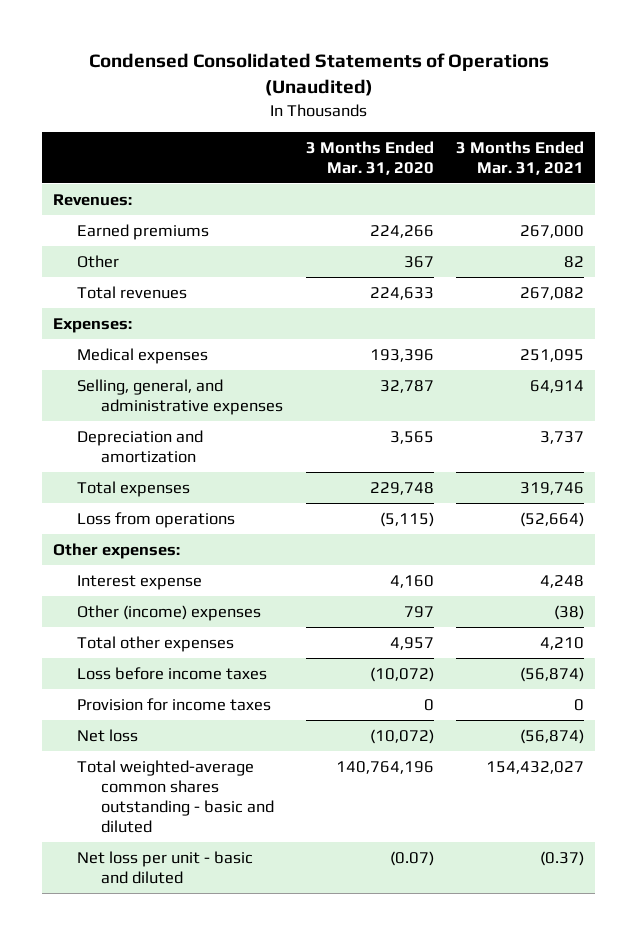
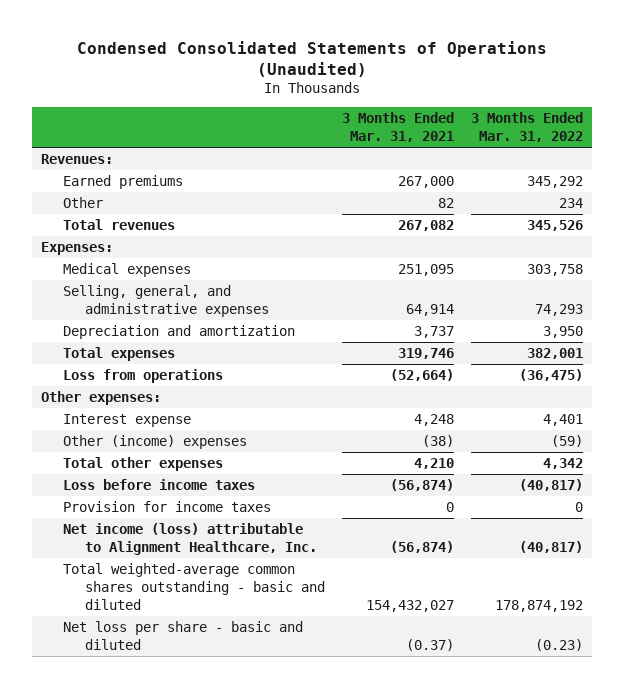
[305,140,434,175] 3 Months Ended Mar. 31, 2020 -> none
none -> [471,112,584,143] 3 Months Ended Mar. 31, 2022
[76,728,138,742] Net loss -> [62,523,317,555] Net income (loss) attributable to Alignment Healthcare, Inc.
[76,850,253,884] Net loss per unit - basic and diluted -> [62,621,303,650] Net loss per share - basic and diluted

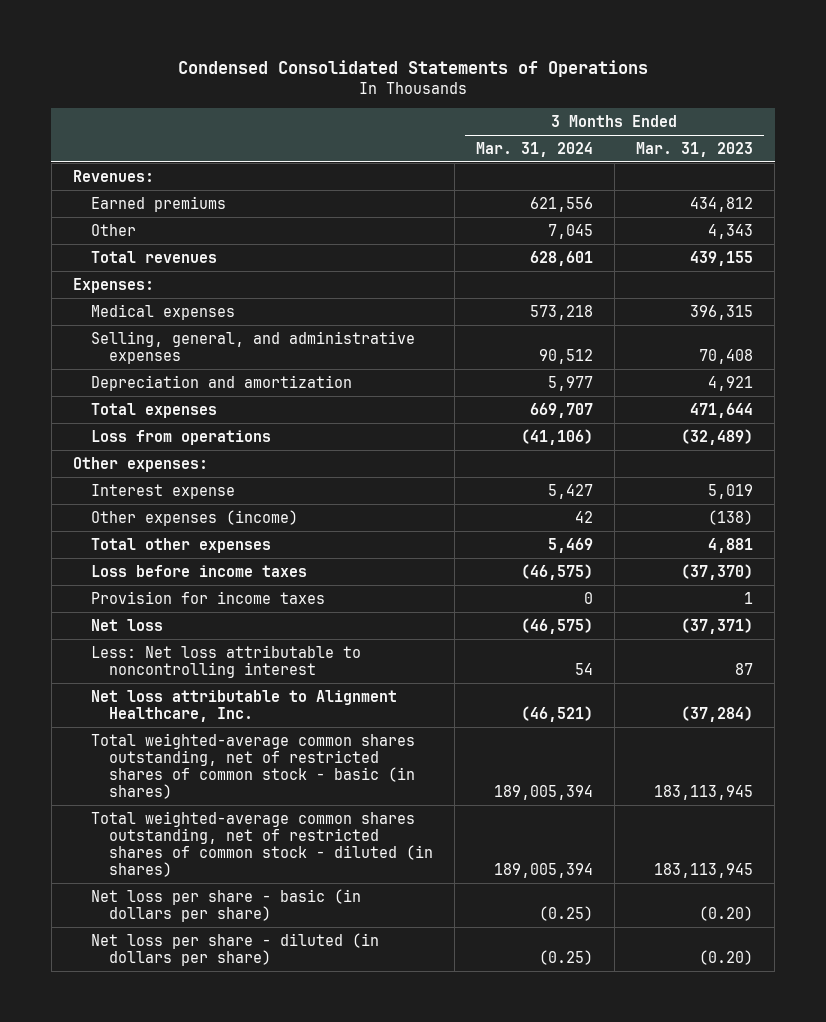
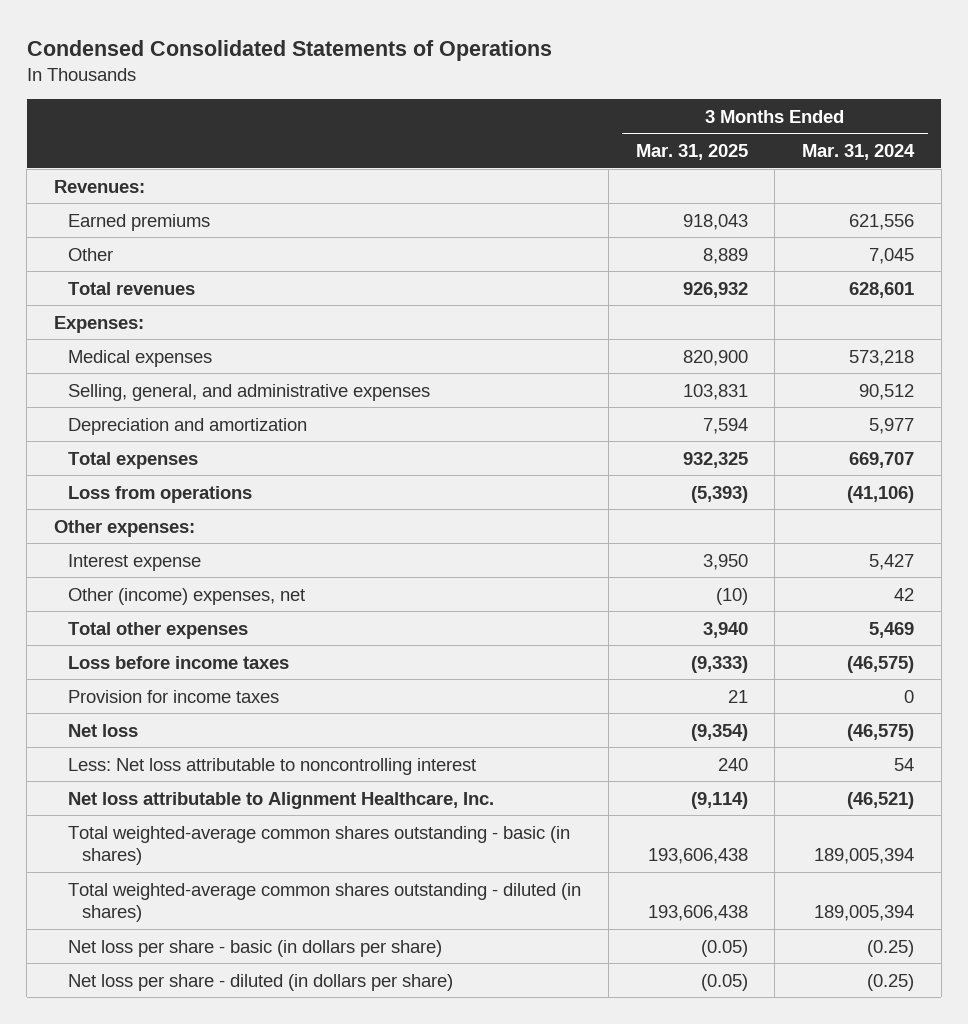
[636,141,754,157] Mar. 31, 2023 -> none
none -> [635,144,748,161] Mar. 31, 2025
[90,509,298,526] Other expenses (income) -> [67,587,305,605] Other (income) expenses, net
[90,732,415,799] Total weighted-average common shares outstanding, net of restricted shares of common stock - basic (in shares) -> [67,825,570,866] Total weighted-average common shares outstanding - basic (in shares)
[90,810,433,877] Total weighted-average common shares outstanding, net of restricted shares of common stock - diluted (in shares) -> [67,882,581,923] Total weighted-average common shares outstanding - diluted (in shares)

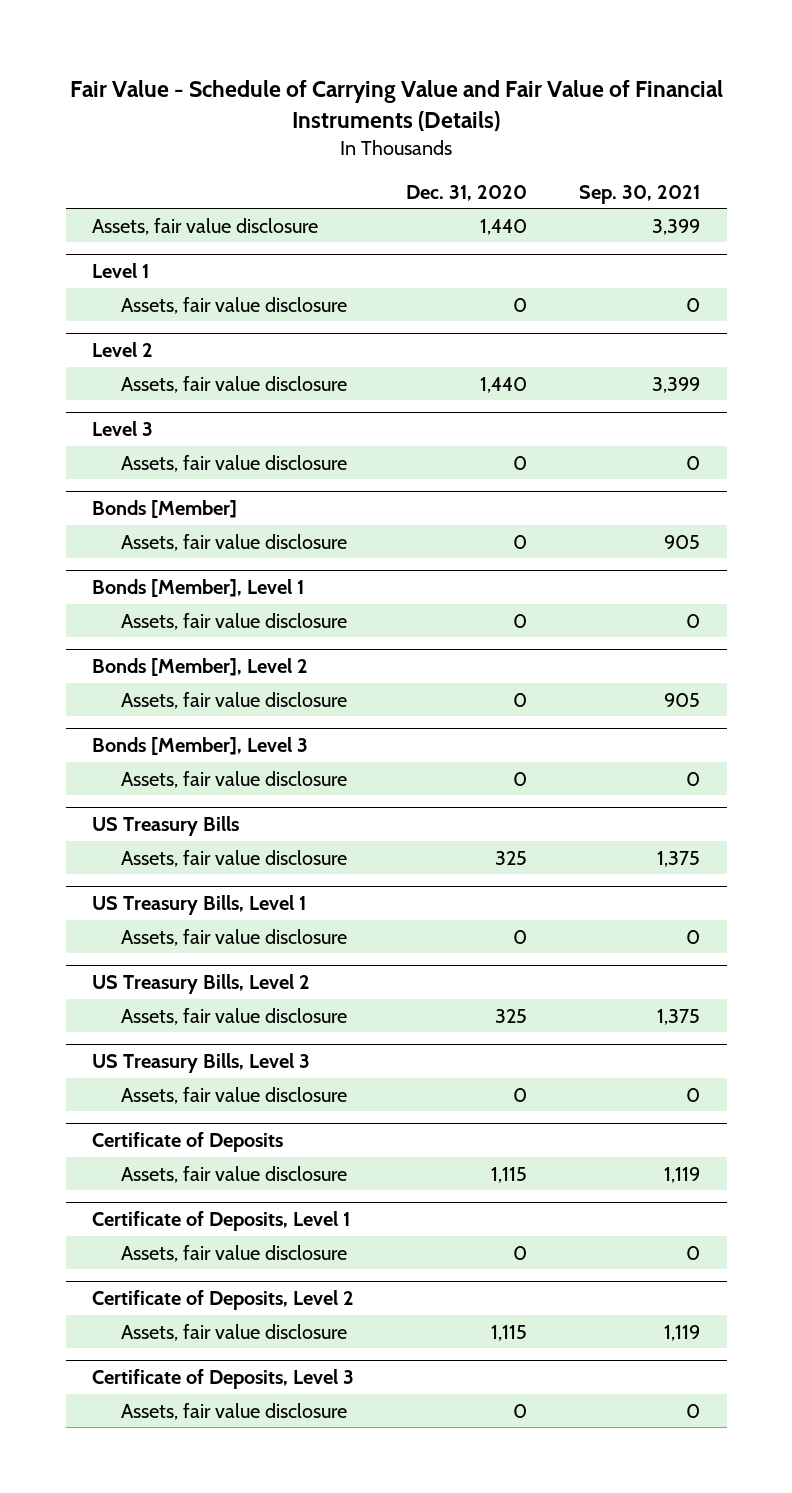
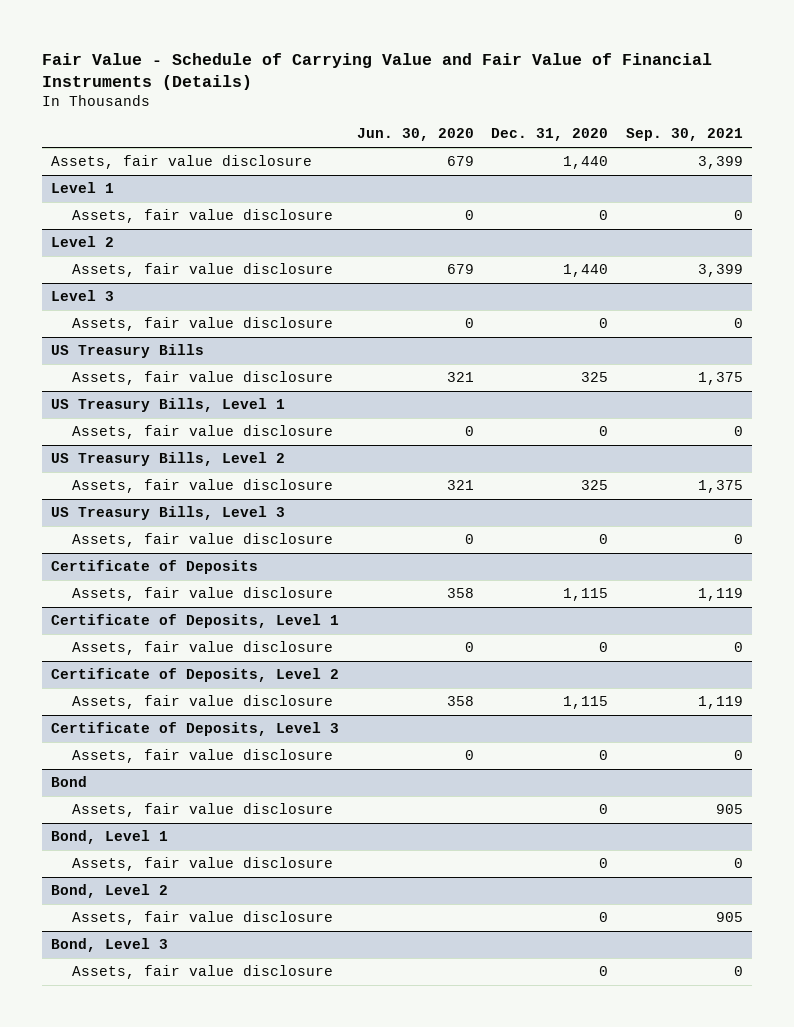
none -> [356,128,474,142] Jun. 30, 2020
[91,499,237,518] Bonds [Member] -> none
[121,533,348,551] Assets, fair value disclosure -> none
[91,578,304,597] Bonds [Member], Level 1 -> none
[121,612,348,630] Assets, fair value disclosure -> none
[91,657,308,676] Bonds [Member], Level 2 -> none
[121,691,348,709] Assets, fair value disclosure -> none
[91,736,308,755] Bonds [Member], Level 3 -> none
[121,770,348,788] Assets, fair value disclosure -> none
none -> [51,775,88,787] Bond
none -> [72,802,334,817] Assets, fair value disclosure
none -> [51,829,169,844] Bond, Level 1
none -> [72,856,334,871] Assets, fair value disclosure
none -> [51,883,169,898] Bond, Level 2
none -> [72,910,334,925] Assets, fair value disclosure
none -> [51,937,169,952] Bond, Level 3
none -> [72,964,334,979] Assets, fair value disclosure

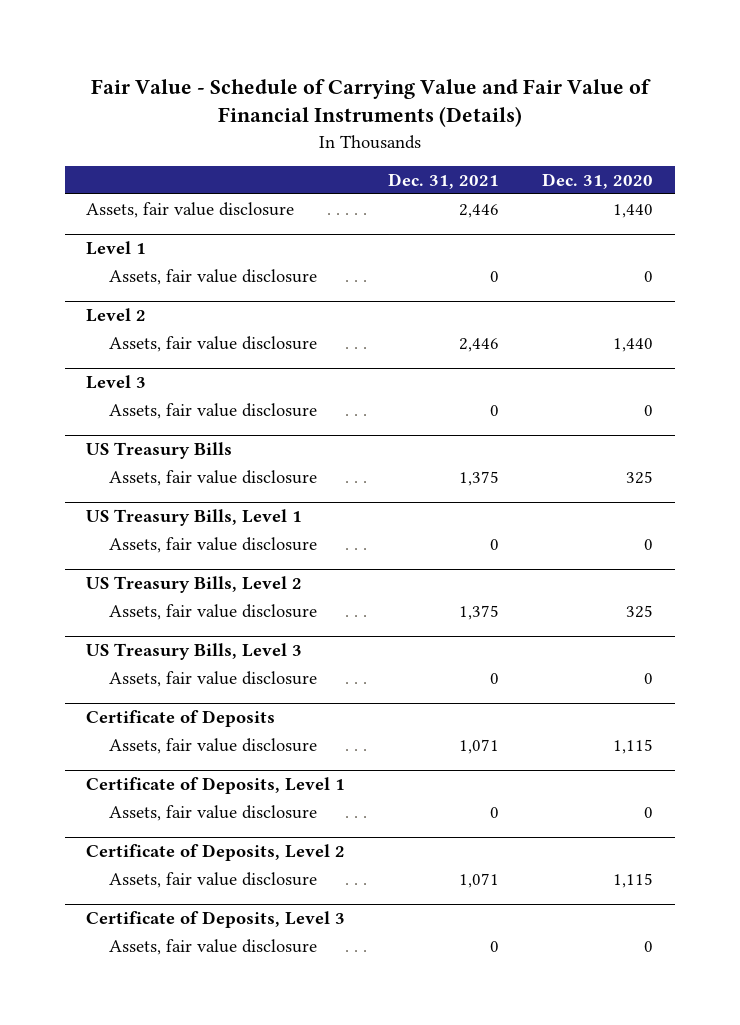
[356,128,474,142] Jun. 30, 2020 -> none
[625,128,743,142] Sep. 30, 2021 -> none
none -> [388,173,500,190] Dec. 31, 2021
[51,775,88,787] Bond -> none
[72,802,334,817] Assets, fair value disclosure -> none
[51,829,169,844] Bond, Level 1 -> none
[72,856,334,871] Assets, fair value disclosure -> none
[51,883,169,898] Bond, Level 2 -> none
[72,910,334,925] Assets, fair value disclosure -> none
[51,937,169,952] Bond, Level 3 -> none
[72,964,334,979] Assets, fair value disclosure -> none

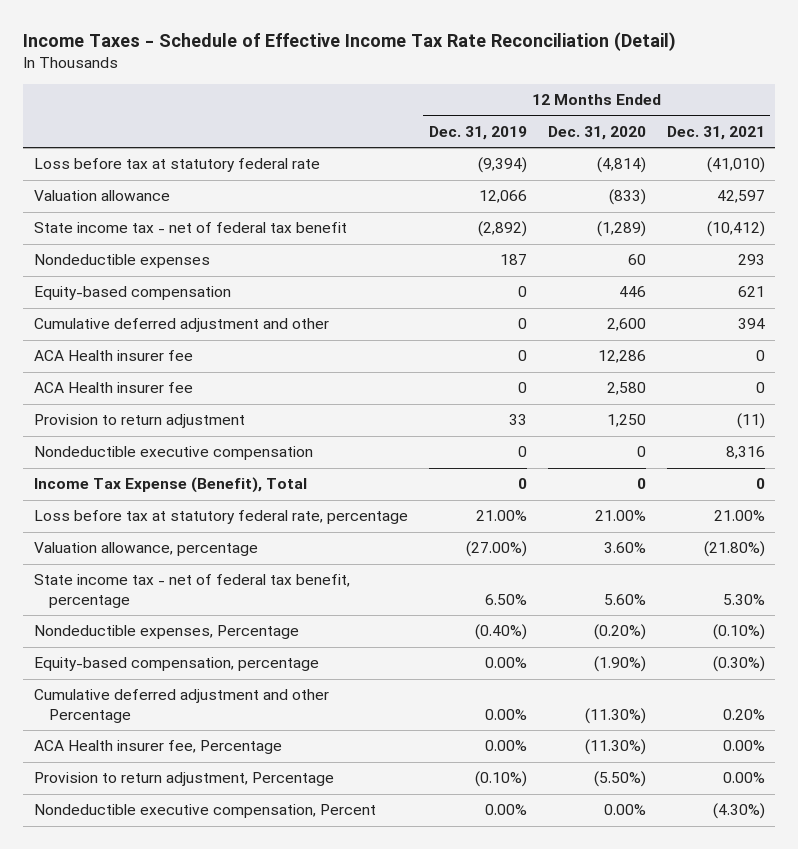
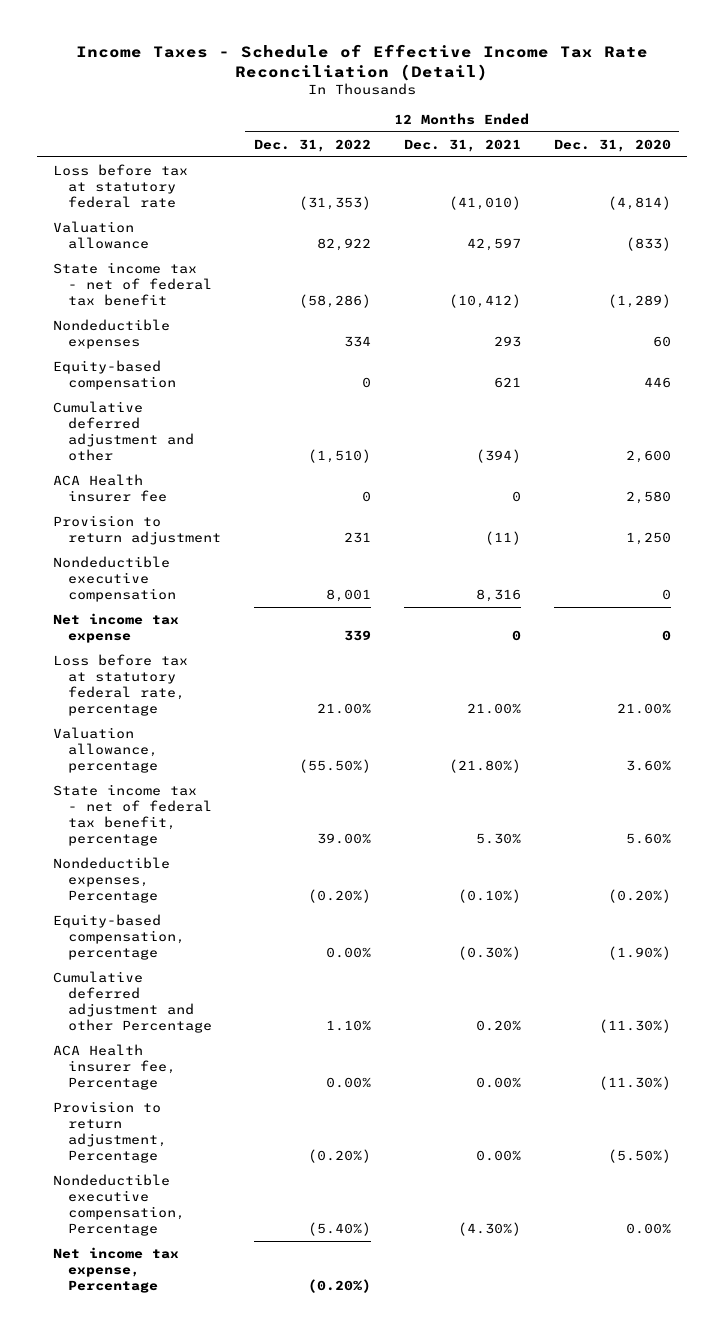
[428,125,527,140] Dec. 31, 2019 -> none
none -> [253,138,371,152] Dec. 31, 2022
[33,350,193,362] ACA Health insurer fee -> none
[737,318,765,330] 394 -> [475,449,521,464] (394)
[33,477,307,494] Income Tax Expense (Benefit), Total -> [53,612,180,644] Net income tax expense
[33,804,376,819] Nondeductible executive compensation, Percent -> [53,1173,185,1237] Nondeductible executive compensation, Percentage
none -> [53,1246,180,1294] Net income tax expense, Percentage

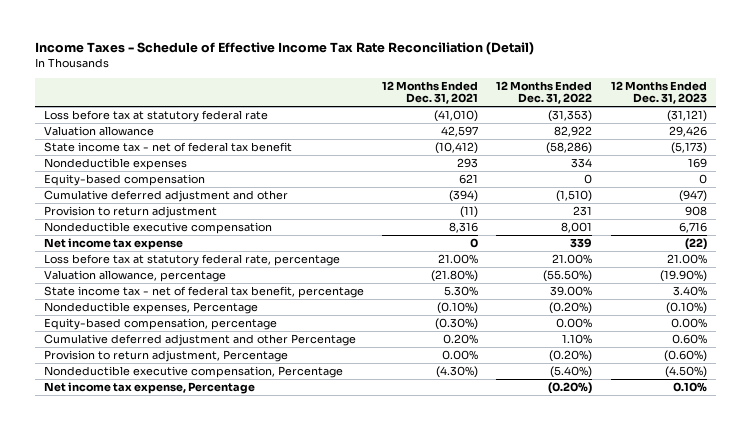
[553,138,671,152] Dec. 31, 2020 -> none
none -> [610,80,707,105] 12 Months Ended Dec. 31, 2023
[53,473,167,503] ACA Health insurer fee -> none
[53,1043,176,1091] ACA Health insurer fee, Percentage -> none

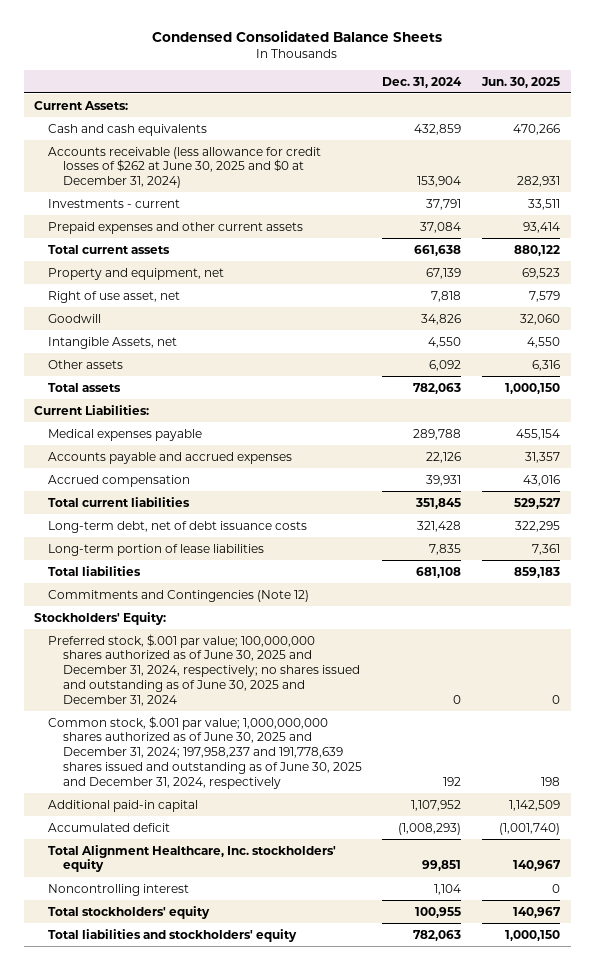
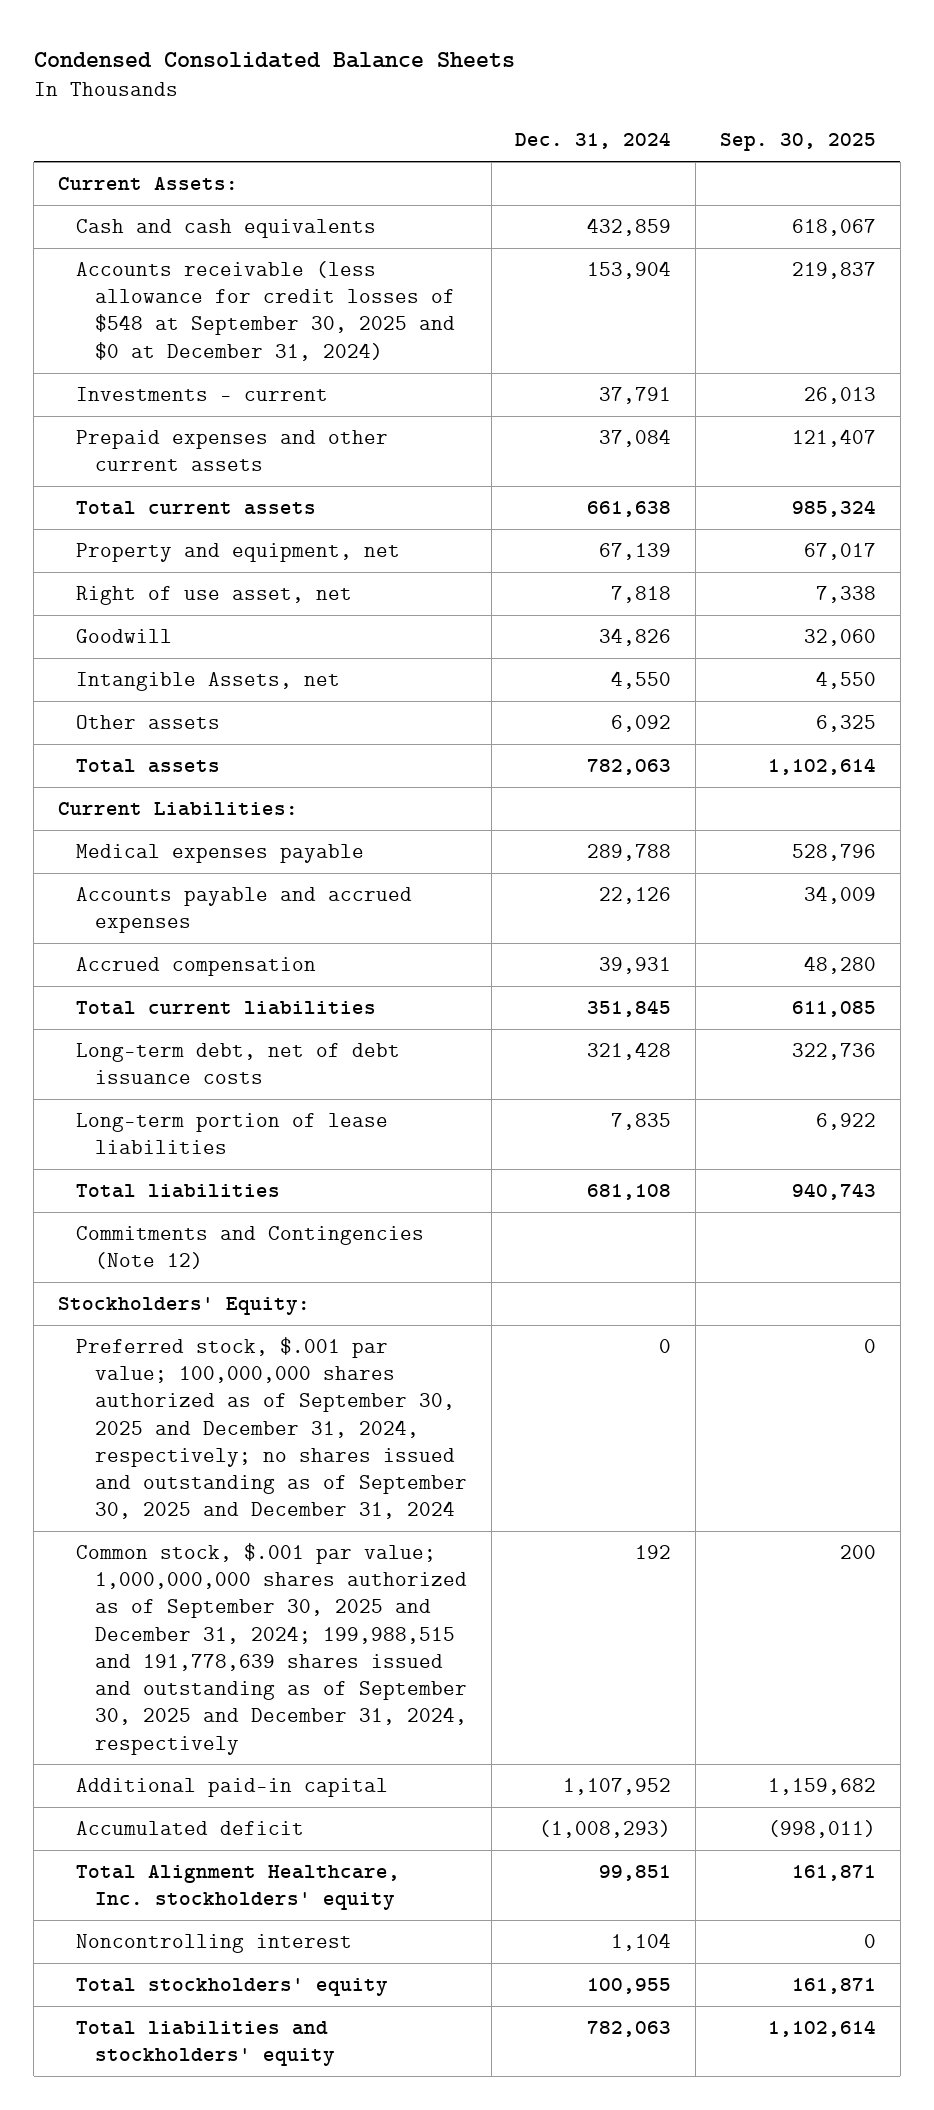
[481,76,561,88] Jun. 30, 2025 -> none
none -> [719,133,876,152] Sep. 30, 2025
[48,146,322,189] Accounts receivable (less allowance for credit losses of $262 at June 30, 2025 and $0 at December 31, 2024) -> [76,261,455,361] Accounts receivable (less allowance for credit losses of $548 at September 30, 2025 and $0 at December 31, 2024)
[48,633,360,707] Preferred stock, $.001 par value; 100,000,000 shares authorized as of June 30, 2025 and December 31, 2024, respectively; no shares issued and outstanding as of June 30, 2025 and December 31, 2024 -> [76,1337,467,1520] Preferred stock, $.001 par value; 100,000,000 shares authorized as of September 30, 2025 and December 31, 2024, respectively; no shares issued and outstanding as of September 30, 2025 and December 31, 2024
[48,715,362,790] Common stock, $.001 par value; 1,000,000,000 shares authorized as of June 30, 2025 and December 31, 2024; 197,958,237 and 191,778,639 shares issued and outstanding as of June 30, 2025 and December 31, 2024, respectively -> [76,1543,467,1755] Common stock, $.001 par value; 1,000,000,000 shares authorized as of September 30, 2025 and December 31, 2024; 199,988,515 and 191,778,639 shares issued and outstanding as of September 30, 2025 and December 31, 2024, respectively

